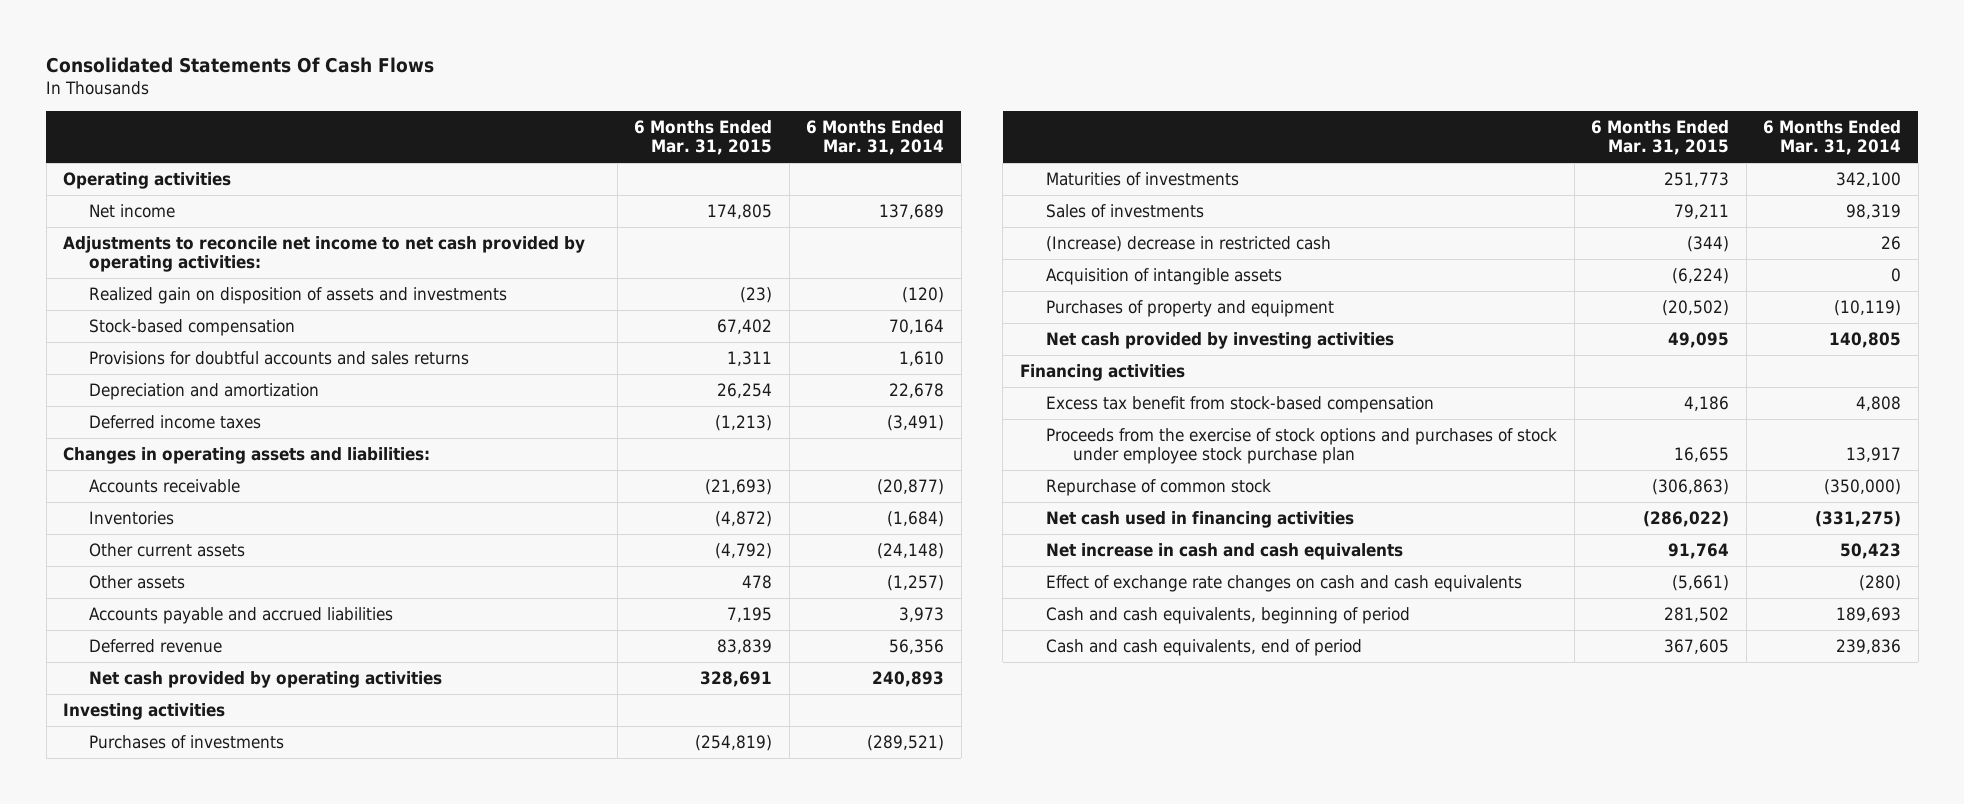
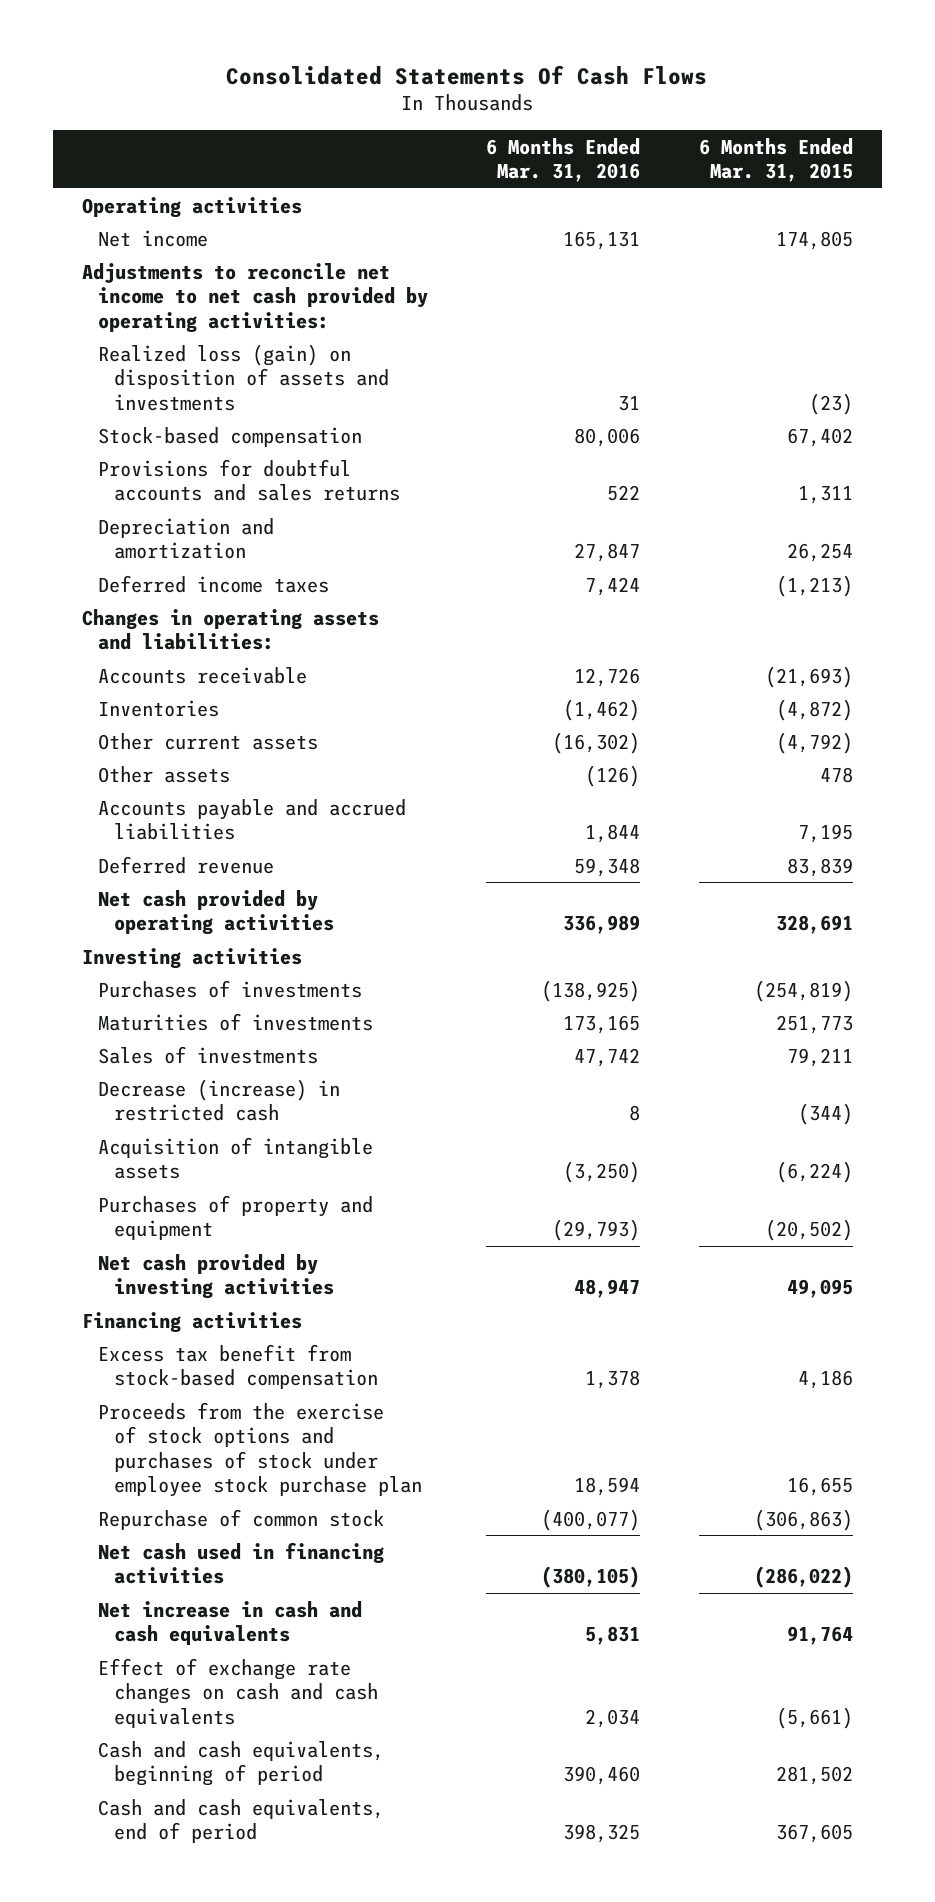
[806,120,945,156] 6 Months Ended Mar. 31, 2014 -> none
none -> [486,137,641,183] 6 Months Ended Mar. 31, 2016
[89,286,508,304] Realized gain on disposition of assets and investments -> [97,343,389,411] Realized loss (gain) on disposition of assets and investments
[1046,235,1332,252] (Increase) decrease in restricted cash -> [97,1078,340,1122] Decrease (increase) in restricted cash

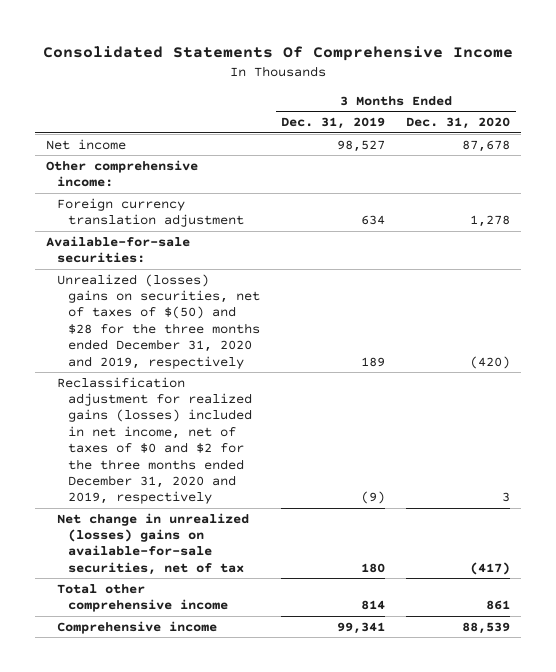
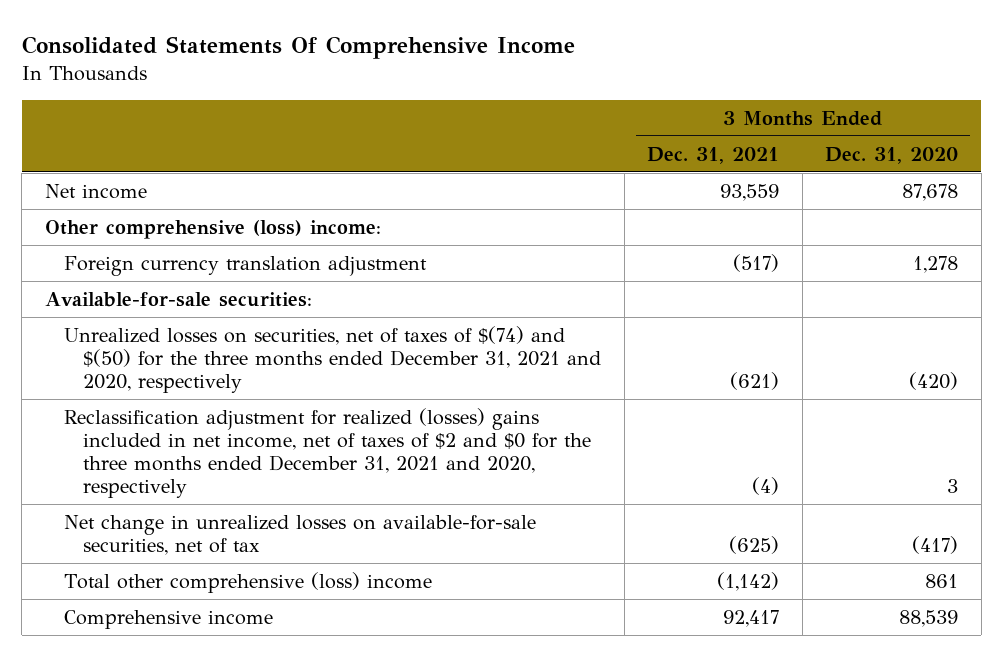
[281,117,386,130] Dec. 31, 2019 -> none
none -> [647,146,780,164] Dec. 31, 2021
[45,159,198,188] Other comprehensive income: -> [44,219,381,239] Other comprehensive (loss) income:
[56,273,260,369] Unrealized (losses) gains on securities, net of taxes of $(50) and $28 for the three months ended December 31, 2020 and 2019, respectively -> [64,325,602,394] Unrealized losses on securities, net of taxes of $(74) and $(50) for the three months ended December 31, 2021 and 2020, respectively
[56,376,252,505] Reclassification adjustment for realized gains (losses) included in net income, net of taxes of $0 and $2 for the three months ended December 31, 2020 and 2019, respectively -> [64,407,592,499] Reclassification adjustment for realized (losses) gains included in net income, net of taxes of $2 and $0 for the three months ended December 31, 2021 and 2020, respectively
[56,512,249,575] Net change in unrealized (losses) gains on available-for-sale securities, net of tax -> [64,514,537,556] Net change in unrealized losses on available-for-sale securities, net of tax
[56,583,228,613] Total other comprehensive income -> [64,571,433,593] Total other comprehensive (loss) income

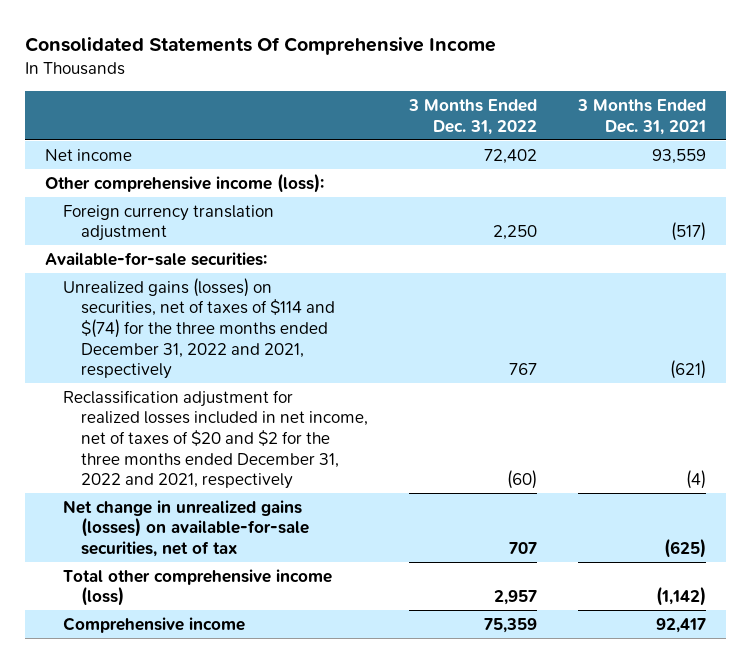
[825,146,959,164] Dec. 31, 2020 -> none
none -> [408,99,538,135] 3 Months Ended Dec. 31, 2022
[44,219,381,239] Other comprehensive (loss) income: -> [45,172,325,193] Other comprehensive income (loss):
[64,325,602,394] Unrealized losses on securities, net of taxes of $(74) and $(50) for the three months ended December 31, 2021 and 2020, respectively -> [63,277,336,380] Unrealized gains (losses) on securities, net of taxes of $114 and $(74) for the three months ended December 31, 2022 and 2021, respectively
[64,407,592,499] Reclassification adjustment for realized (losses) gains included in net income, net of taxes of $2 and $0 for the three months ended December 31, 2021 and 2020, respectively -> [63,389,369,490] Reclassification adjustment for realized losses included in net income, net of taxes of $20 and $2 for the three months ended December 31, 2022 and 2021, respectively
[64,514,537,556] Net change in unrealized losses on available-for-sale securities, net of tax -> [63,499,310,557] Net change in unrealized gains (losses) on available-for-sale securities, net of tax
[64,571,433,593] Total other comprehensive (loss) income -> [63,568,333,607] Total other comprehensive income (loss)

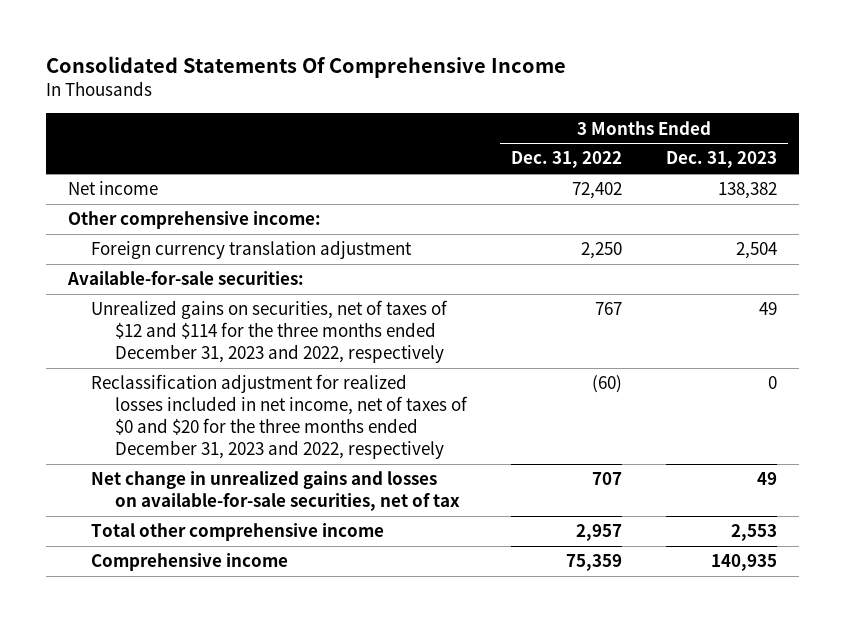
[576,99,706,135] 3 Months Ended Dec. 31, 2021 -> none
none -> [665,151,777,169] Dec. 31, 2023
[45,172,325,193] Other comprehensive income (loss): -> [68,211,322,230] Other comprehensive income:
[63,277,336,380] Unrealized gains (losses) on securities, net of taxes of $114 and $(74) for the three months ended December 31, 2022 and 2021, respectively -> [91,300,449,364] Unrealized gains on securities, net of taxes of $12 and $114 for the three months ended December 31, 2023 and 2022, respectively
[63,389,369,490] Reclassification adjustment for realized losses included in net income, net of taxes of $20 and $2 for the three months ended December 31, 2022 and 2021, respectively -> [91,374,468,459] Reclassification adjustment for realized losses included in net income, net of taxes of $0 and $20 for the three months ended December 31, 2023 and 2022, respectively
[63,499,310,557] Net change in unrealized gains (losses) on available-for-sale securities, net of tax -> [91,471,460,512] Net change in unrealized gains and losses on available-for-sale securities, net of tax
[63,568,333,607] Total other comprehensive income (loss) -> [91,523,385,542] Total other comprehensive income

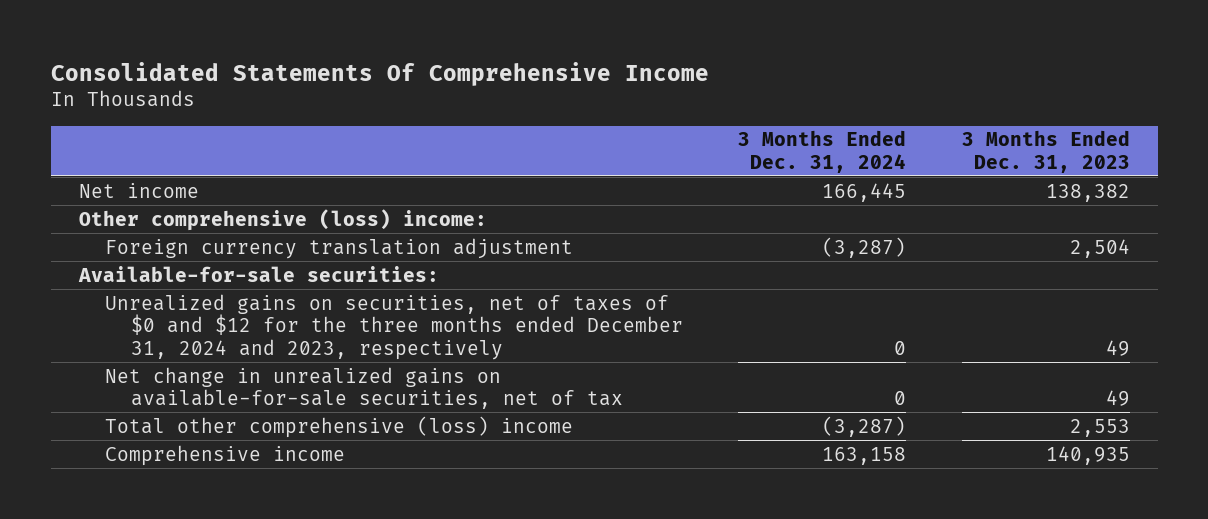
[510,151,622,169] Dec. 31, 2022 -> none
none -> [738,130,907,173] 3 Months Ended Dec. 31, 2024
[68,211,322,230] Other comprehensive income: -> [78,208,487,231] Other comprehensive (loss) income:
[91,374,468,459] Reclassification adjustment for realized losses included in net income, net of taxes of $0 and $20 for the three months ended December 31, 2023 and 2022, respectively -> none
[91,300,449,364] Unrealized gains on securities, net of taxes of $12 and $114 for the three months ended December 31, 2023 and 2022, respectively -> [104,293,683,360] Unrealized gains on securities, net of taxes of $0 and $12 for the three months ended December 31, 2024 and 2023, respectively
[91,471,460,512] Net change in unrealized gains and losses on available-for-sale securities, net of tax -> [104,366,623,410] Net change in unrealized gains on available-for-sale securities, net of tax
[91,523,385,542] Total other comprehensive income -> [104,415,573,438] Total other comprehensive (loss) income

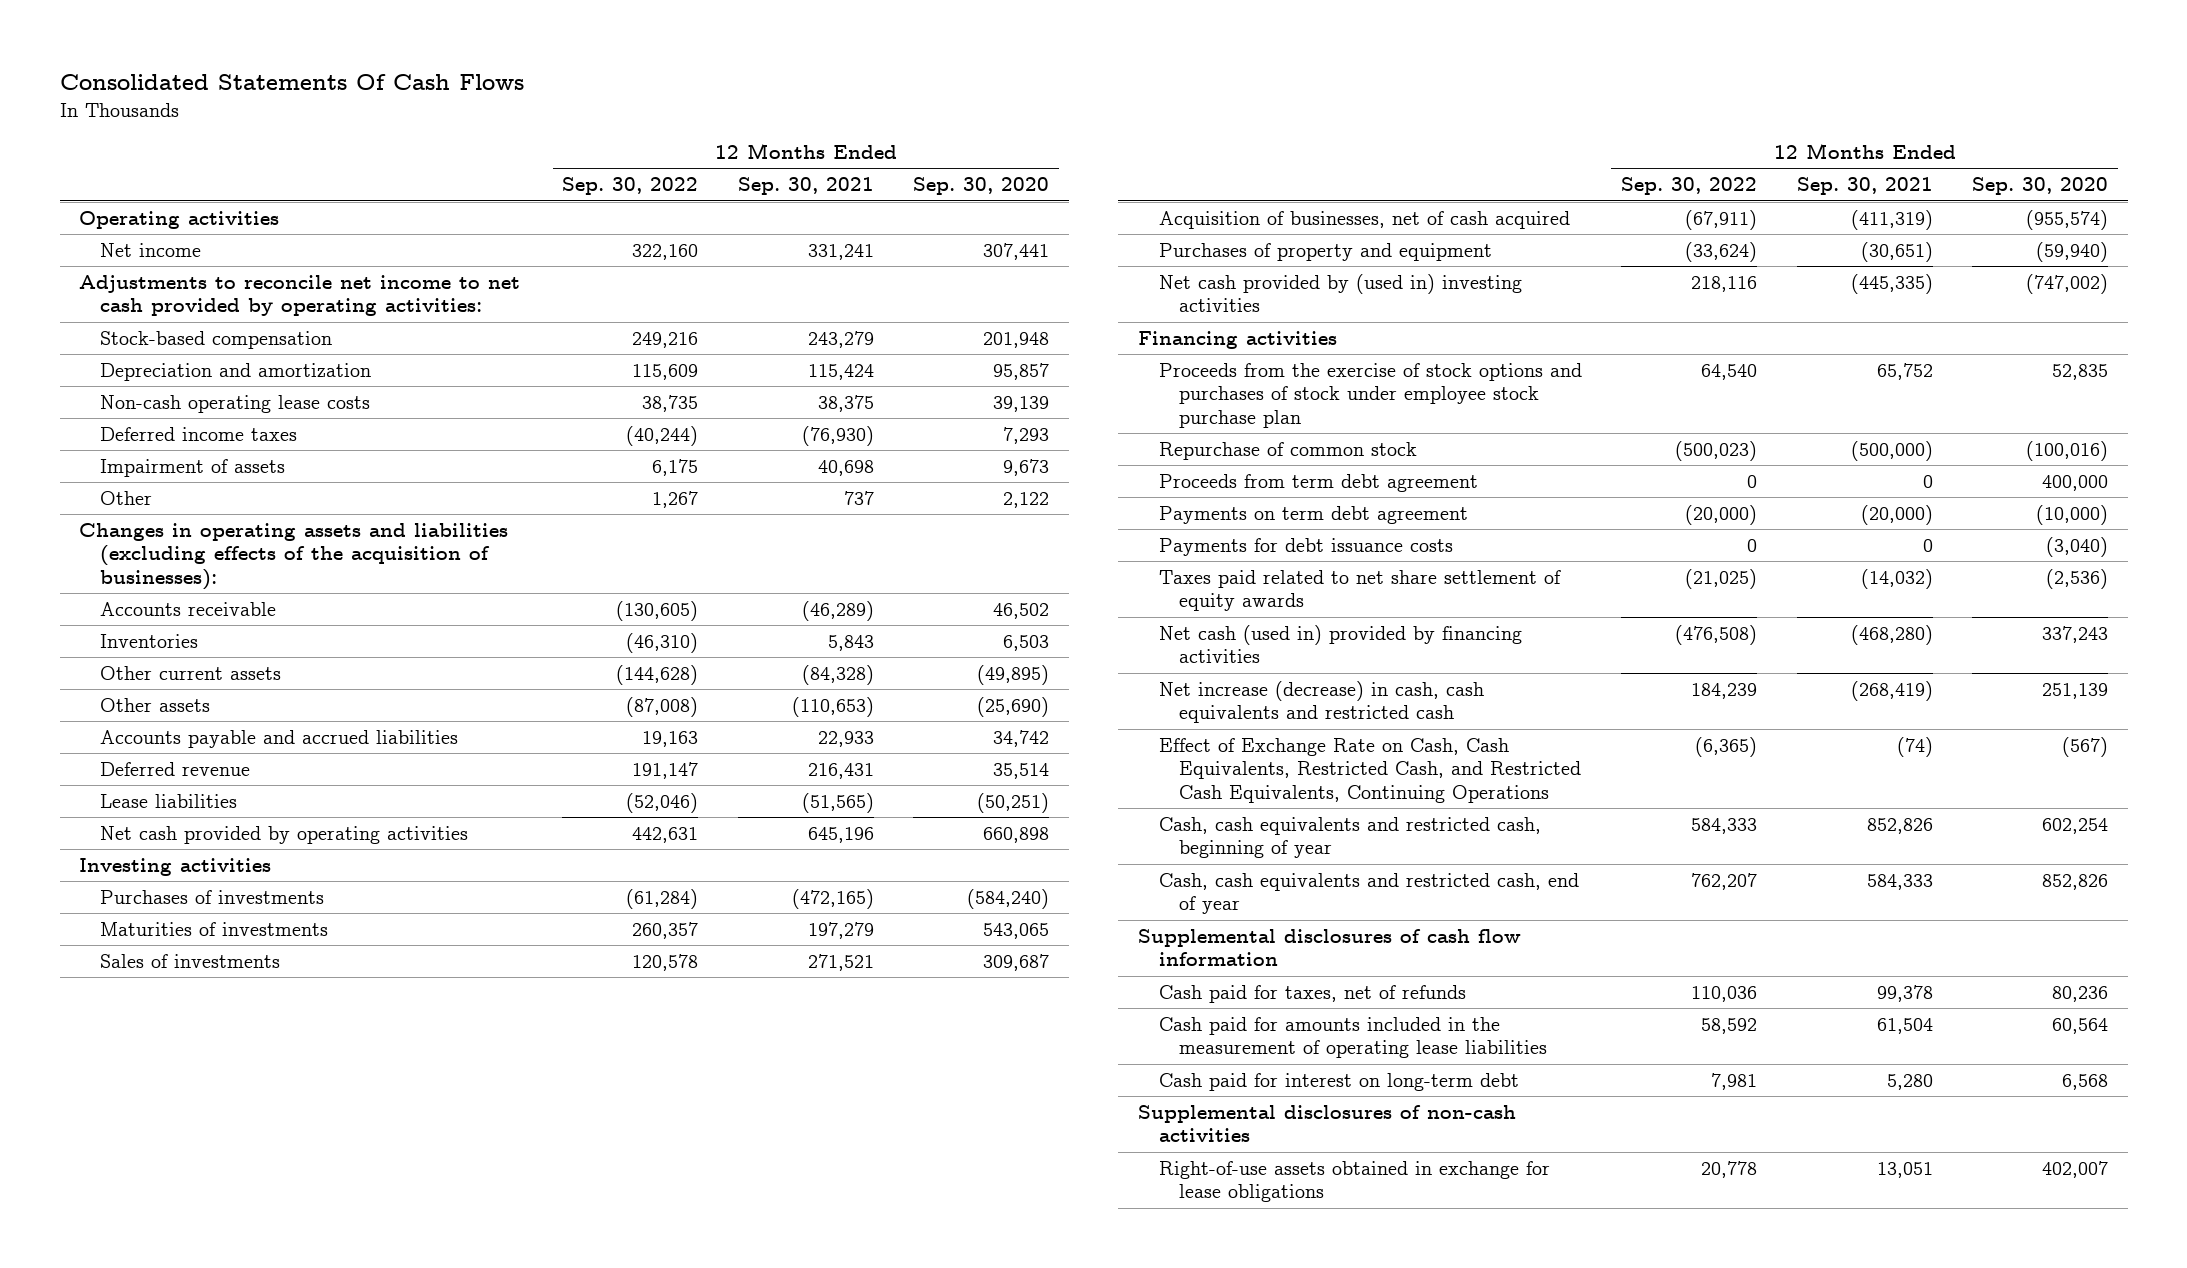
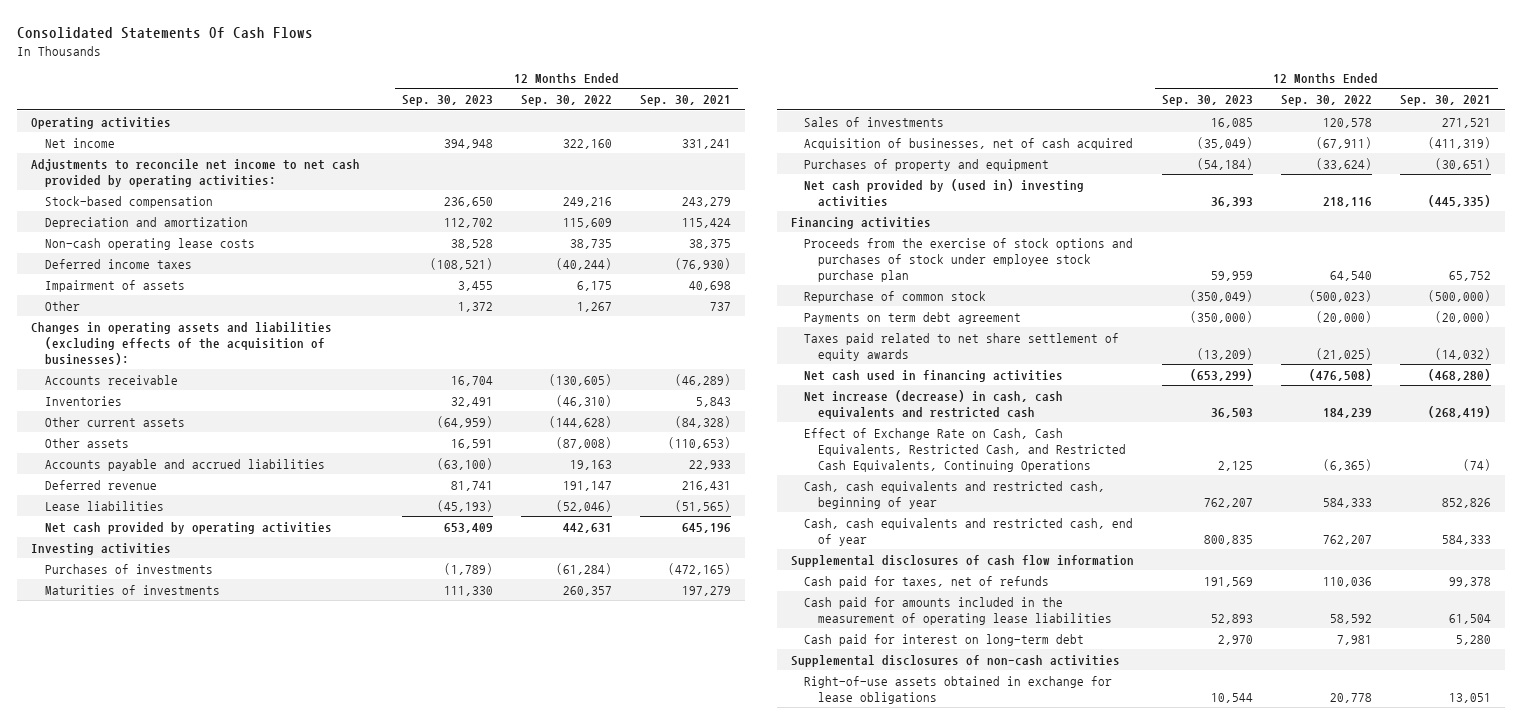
[913,177,1050,196] Sep. 30, 2020 -> none
none -> [402,95,494,107] Sep. 30, 2023
[1158,473,1478,492] Proceeds from term debt agreement -> none
[1158,537,1453,556] Payments for debt issuance costs -> none
[1158,624,1522,664] Net cash (used in) provided by financing activities -> [804,369,1064,382] Net cash used in financing activities

